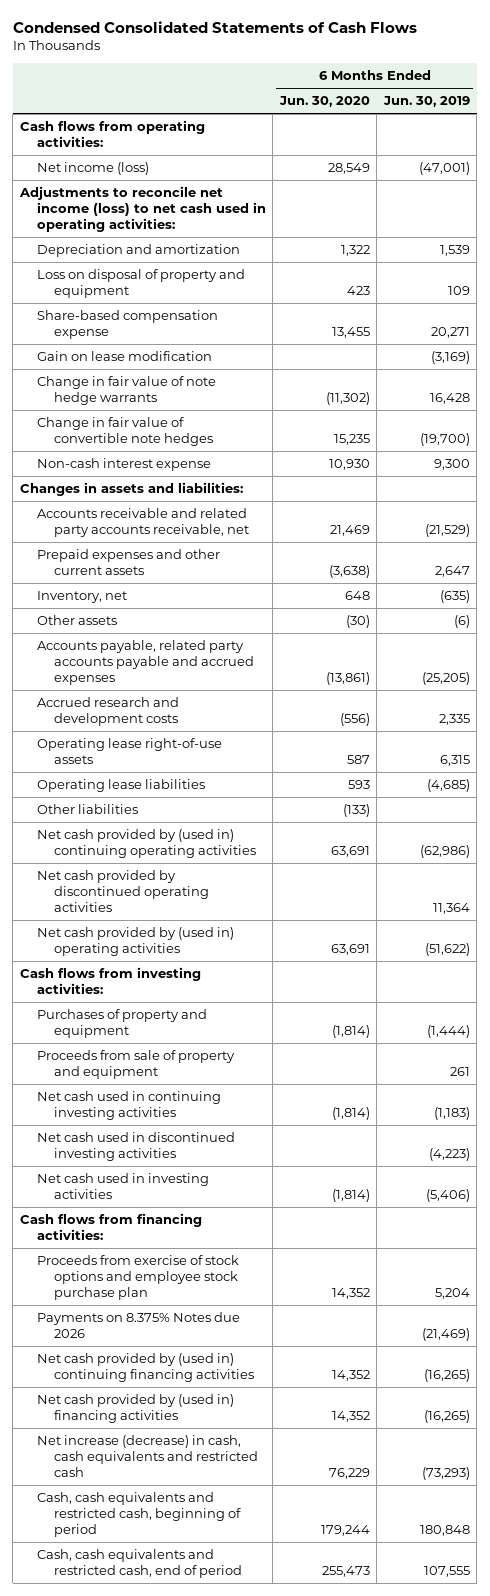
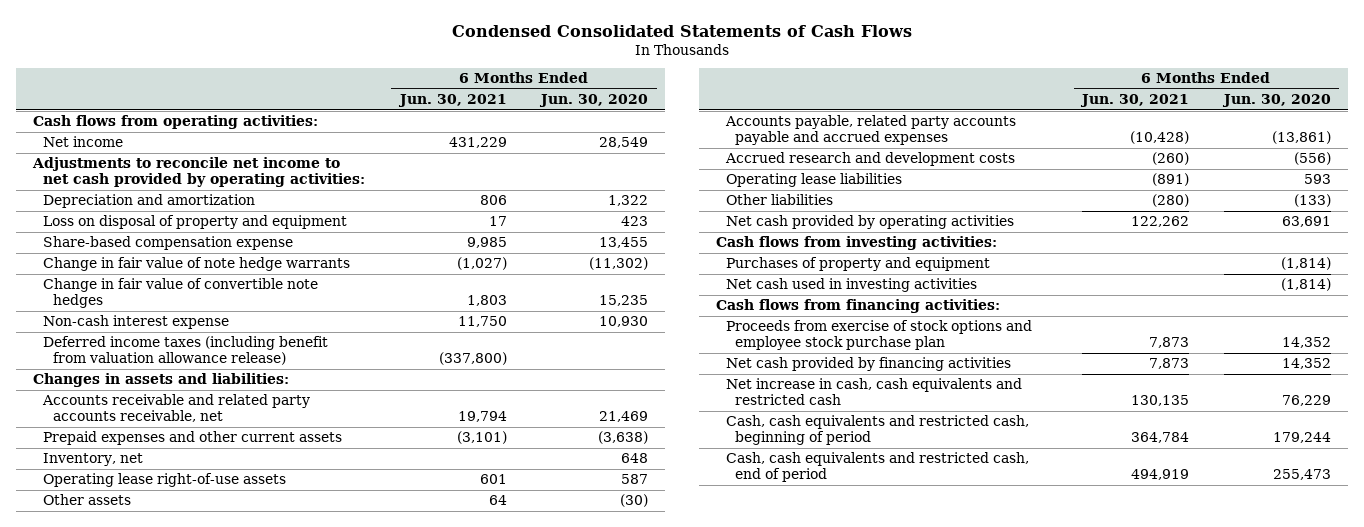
[382,96,470,108] Jun. 30, 2019 -> none
none -> [397,94,507,108] Jun. 30, 2021
[36,162,149,176] Net income (loss) -> [42,136,123,148] Net income
[18,186,266,232] Adjustments to reconcile net income (loss) to net cash used in operating activities: -> [32,157,365,188] Adjustments to reconcile net income to net cash provided by operating activities:
[36,351,212,362] Gain on lease modification -> none
none -> [42,336,328,366] Deferred income taxes (including benefit from valuation allowance release)
[36,738,222,764] Operating lease right-of-use assets -> [42,473,286,488] Operating lease right-of-use assets
[36,829,257,858] Net cash provided by (used in) continuing operating activities -> none
[36,870,210,912] Net cash provided by discontinued operating activities -> none
[36,927,234,956] Net cash provided by (used in) operating activities -> [725,215,1014,230] Net cash provided by operating activities
[36,1050,235,1079] Proceeds from sale of property and equipment -> none
[36,1091,221,1120] Net cash used in continuing investing activities -> none
[36,1132,235,1161] Net cash used in discontinued investing activities -> none
[36,1312,240,1338] Payments on 8.375% Notes due 2026 -> none
[36,1353,255,1382] Net cash provided by (used in) continuing financing activities -> none
[36,1394,234,1423] Net cash provided by (used in) financing activities -> [725,357,1011,372] Net cash provided by financing activities
[36,1435,259,1477] Net increase (decrease) in cash, cash equivalents and restricted cash -> [725,378,1022,406] Net increase in cash, cash equivalents and restricted cash

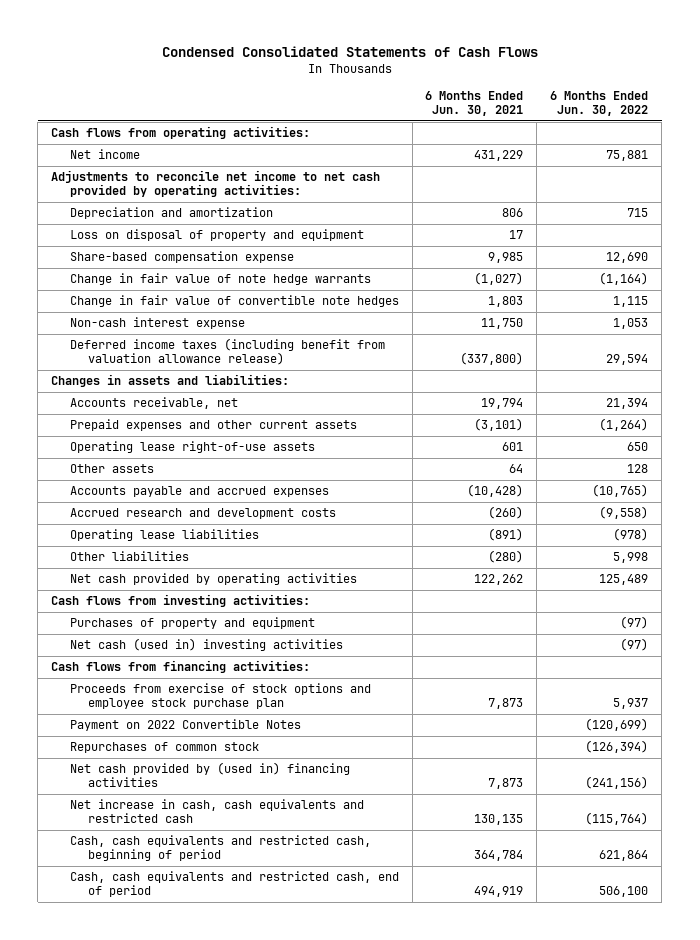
[539,94,649,108] Jun. 30, 2020 -> none
none -> [550,91,649,117] 6 Months Ended Jun. 30, 2022
[41,394,310,423] Accounts receivable and related party accounts receivable, net -> [69,397,238,410] Accounts receivable, net
[42,453,143,467] Inventory, net -> none
[724,115,1016,146] Accounts payable, related party accounts payable and accrued expenses -> [69,486,329,498] Accounts payable and accrued expenses
[725,278,977,293] Net cash used in investing activities -> [69,638,343,652] Net cash (used in) investing activities
none -> [69,719,301,732] Payment on 2022 Convertible Notes
none -> [69,742,259,754] Repurchases of common stock
[725,357,1011,372] Net cash provided by financing activities -> [69,762,350,788] Net cash provided by (used in) financing activities

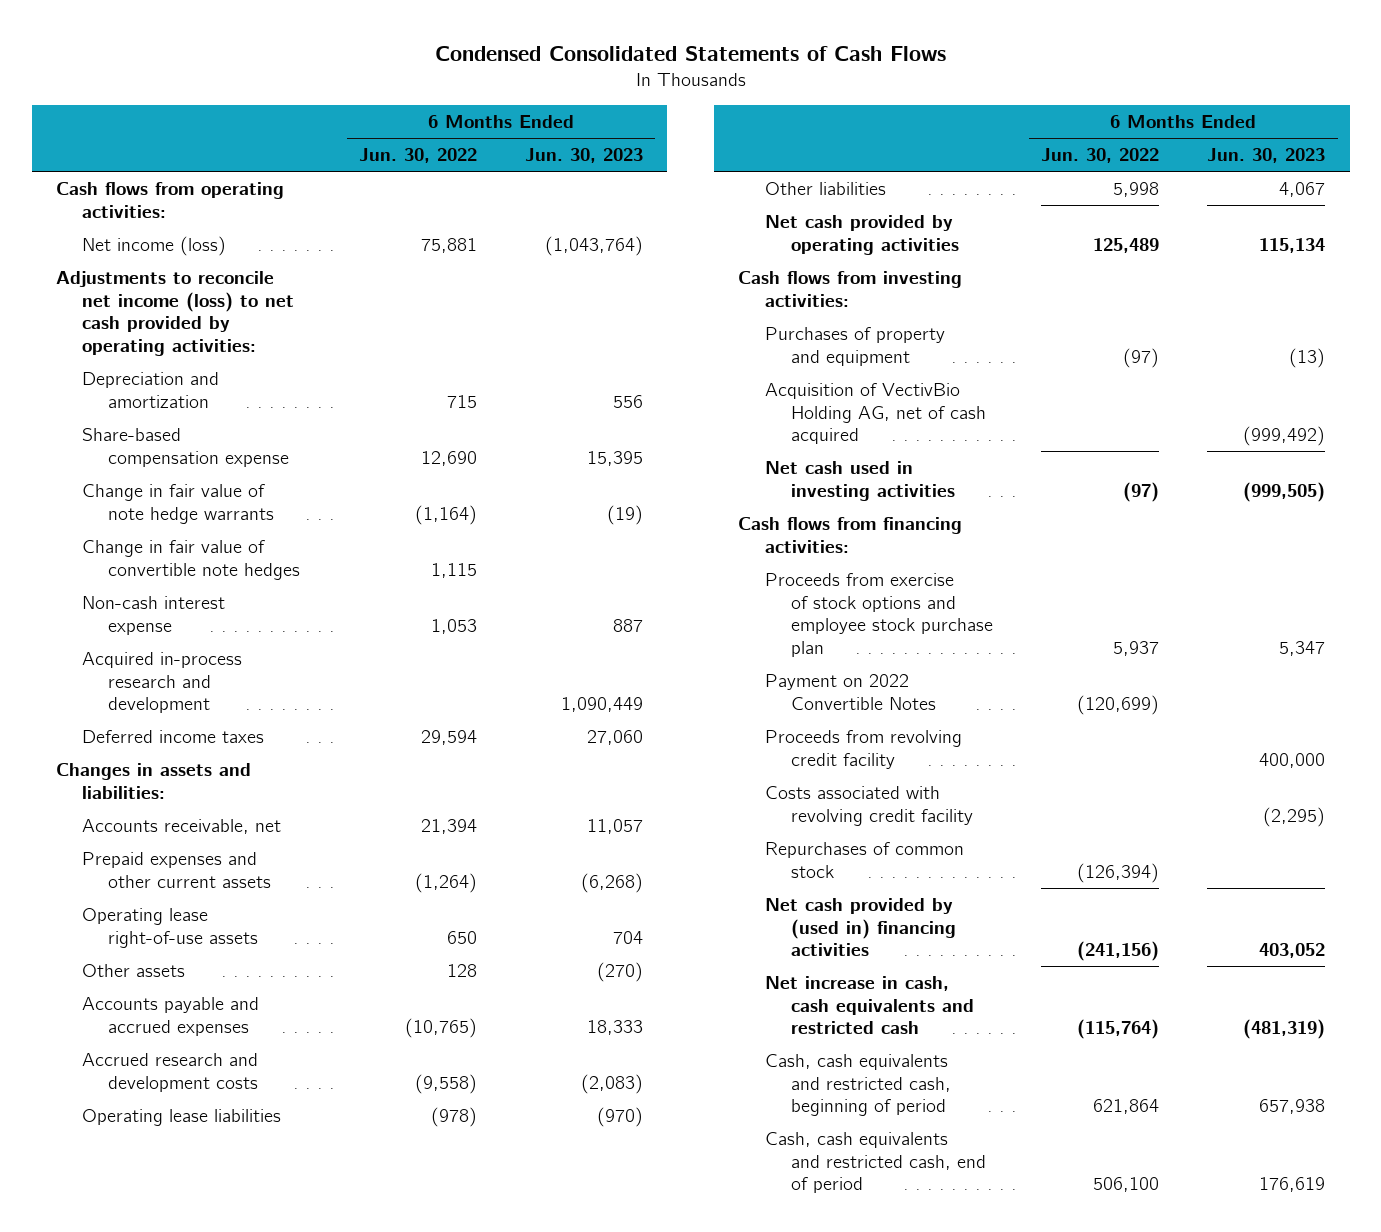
[425,91,524,117] 6 Months Ended Jun. 30, 2021 -> none
none -> [524,148,643,164] Jun. 30, 2023
[69,149,140,160] Net income -> [82,236,227,257] Net income (loss)
[51,170,381,198] Adjustments to reconcile net income to net cash provided by operating activities: -> [55,271,295,357] Adjustments to reconcile net income (loss) to net cash provided by operating activities:
[69,229,364,242] Loss on disposal of property and equipment -> none
none -> [82,652,243,714] Acquired in-process research and development
[69,338,385,366] Deferred income taxes (including benefit from valuation allowance release) -> [82,730,265,744] Deferred income taxes
none -> [764,383,986,445] Acquisition of VectivBio Holding AG, net of cash acquired
[69,638,343,652] Net cash (used in) investing activities -> [764,461,955,501] Net cash used in investing activities
none -> [764,730,962,769] Proceeds from revolving credit facility
none -> [764,786,973,826] Costs associated with revolving credit facility

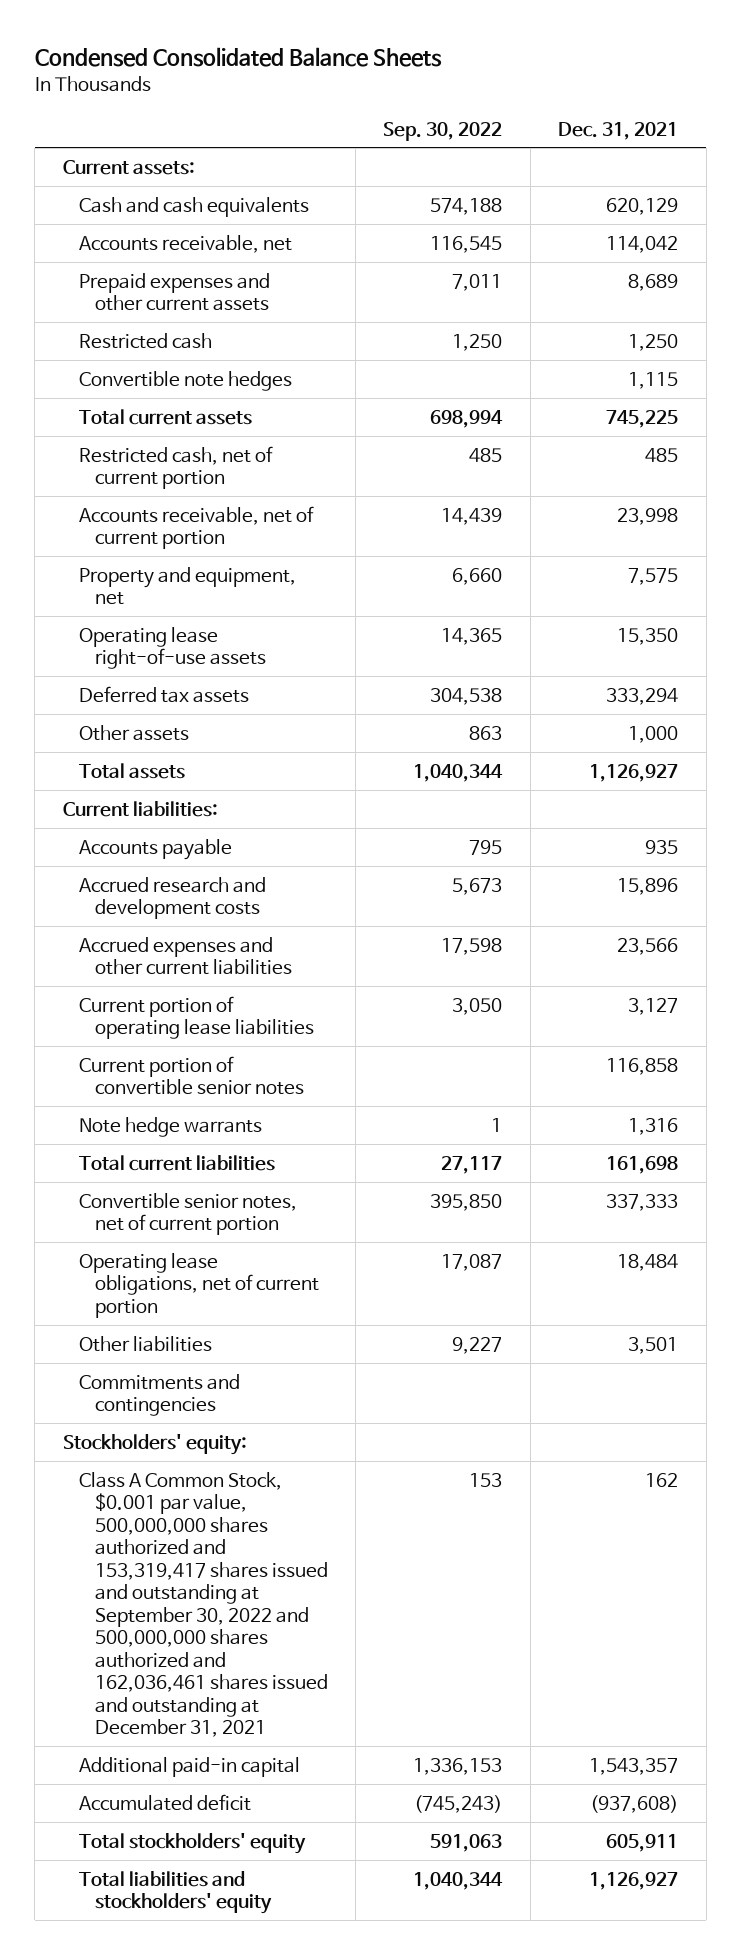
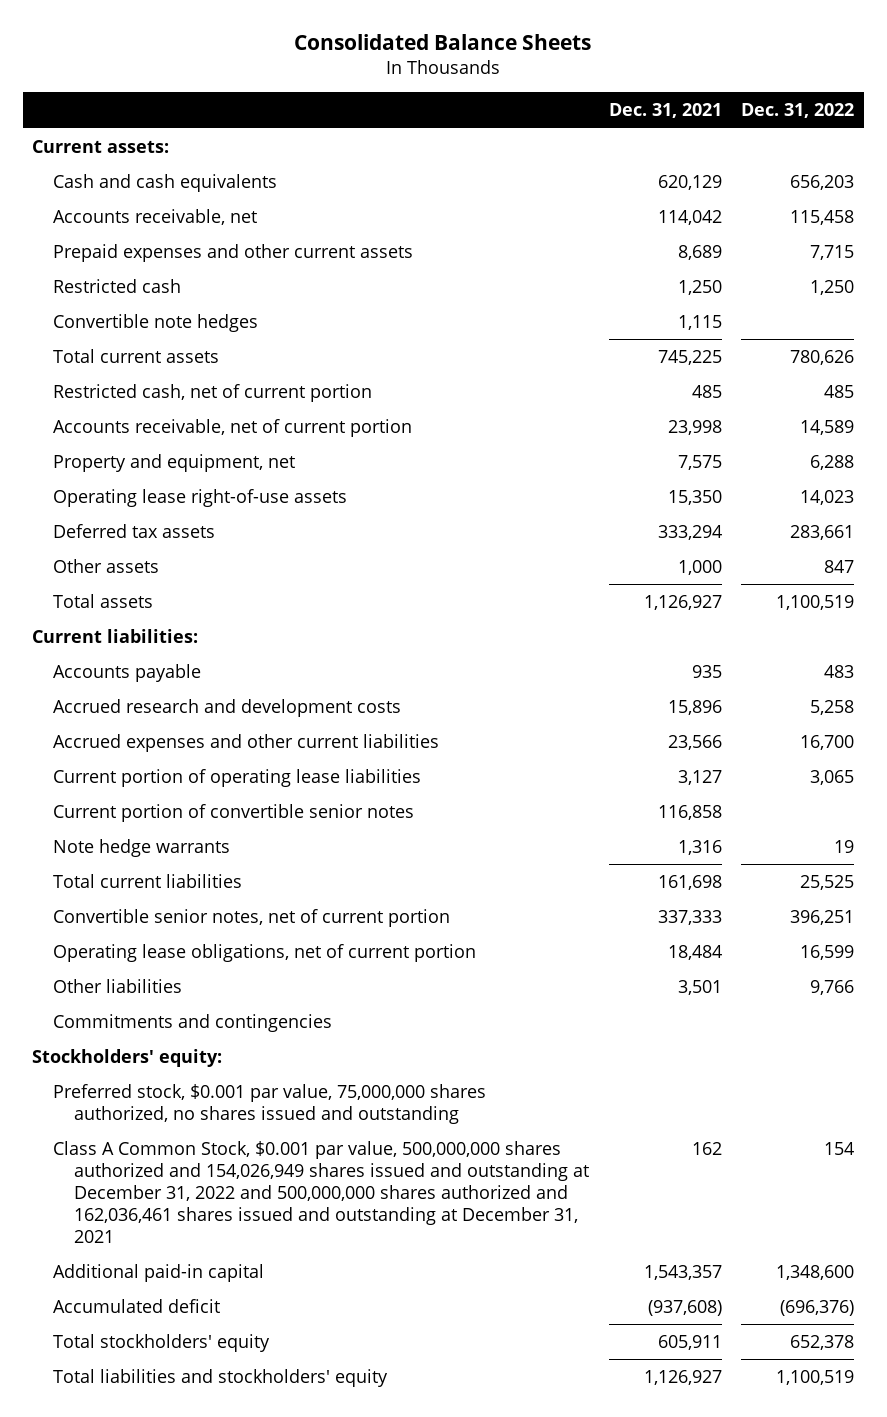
[34,46,442,67] Condensed Consolidated Balance Sheets -> [294,34,592,51] Consolidated Balance Sheets
[383,121,503,141] Sep. 30, 2022 -> none
none -> [741,103,855,119] Dec. 31, 2022
none -> [53,1084,487,1124] Preferred stock, $0.001 par value, 75,000,000 shares authorized, no shares issued and outstanding
[78,1471,328,1738] Class A Common Stock, $0.001 par value, 500,000,000 shares authorized and 153,319,417 shares issued and outstanding at September 30, 2022 and 500,000,000 shares authorized and 162,036,461 shares issued and outstanding at December 31, 2021 -> [53,1141,590,1243] Class A Common Stock, $0.001 par value, 500,000,000 shares authorized and 154,026,949 shares issued and outstanding at December 31, 2022 and 500,000,000 shares authorized and 162,036,461 shares issued and outstanding at December 31, 2021

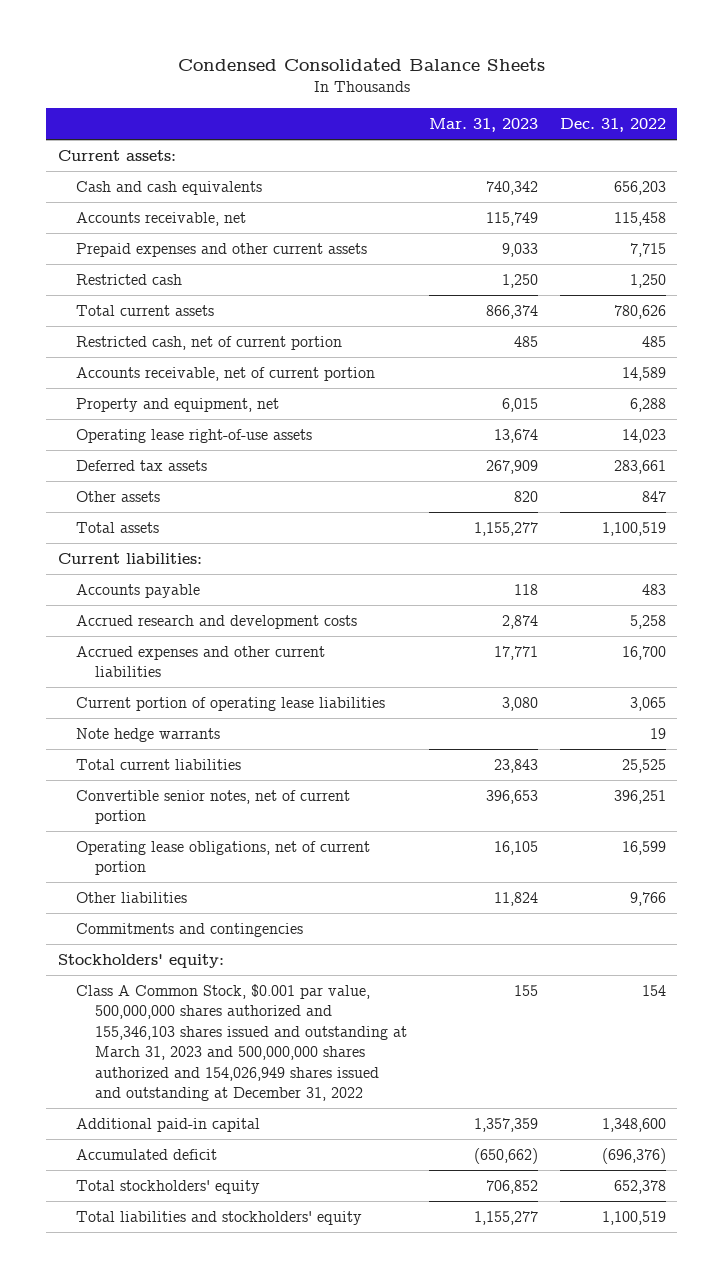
[294,34,592,51] Consolidated Balance Sheets -> [177,57,545,71] Condensed Consolidated Balance Sheets
[608,103,722,119] Dec. 31, 2021 -> none
none -> [428,118,538,133] Mar. 31, 2023
[53,314,259,333] Convertible note hedges -> none
[53,804,415,823] Current portion of convertible senior notes -> none
[53,1084,487,1124] Preferred stock, $0.001 par value, 75,000,000 shares authorized, no shares issued and outstanding -> none
[53,1141,590,1243] Class A Common Stock, $0.001 par value, 500,000,000 shares authorized and 154,026,949 shares issued and outstanding at December 31, 2022 and 500,000,000 shares authorized and 162,036,461 shares issued and outstanding at December 31, 2021 -> [76,983,407,1102] Class A Common Stock, $0.001 par value, 500,000,000 shares authorized and 155,346,103 shares issued and outstanding at March 31, 2023 and 500,000,000 shares authorized and 154,026,949 shares issued and outstanding at December 31, 2022

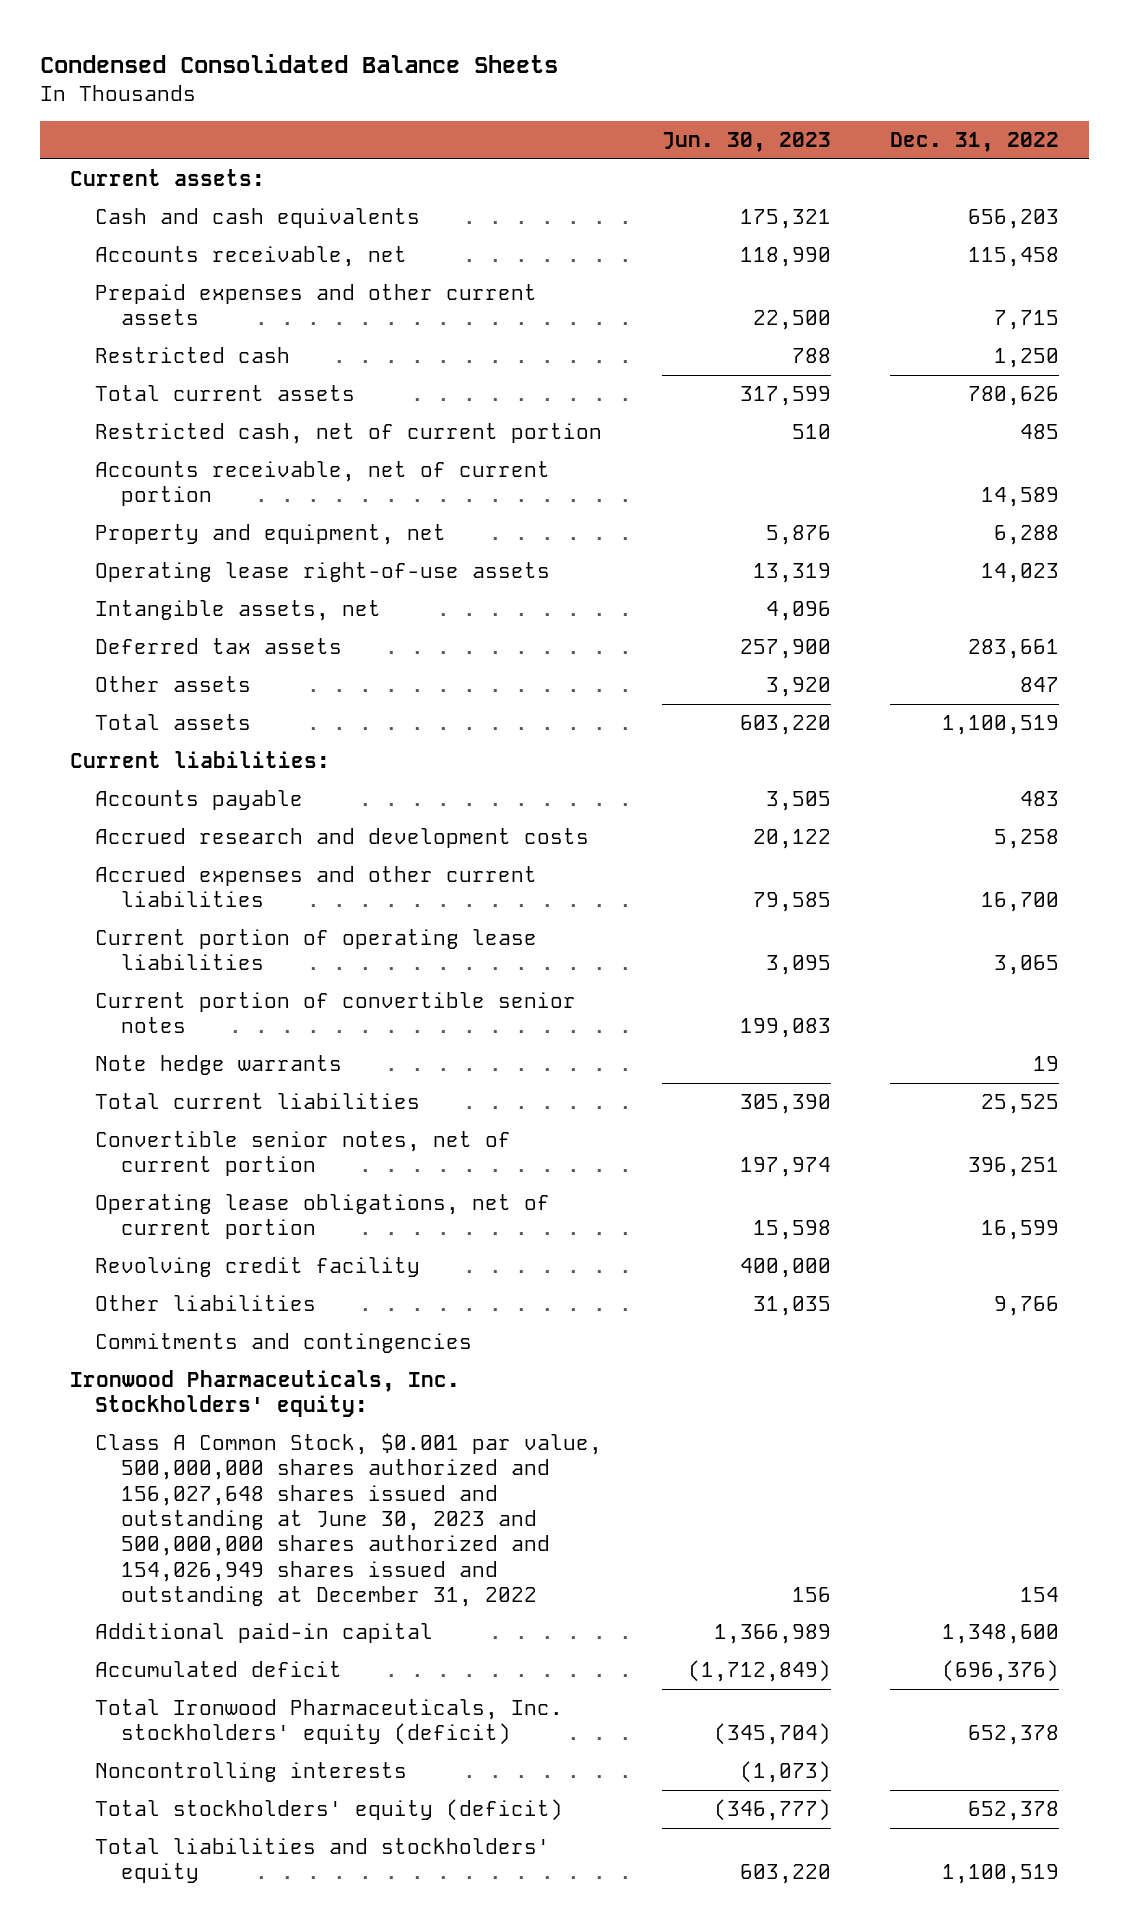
[428,118,538,133] Mar. 31, 2023 -> none
none -> [661,132,831,153] Jun. 30, 2023
none -> [95,600,382,622] Intangible assets, net
none -> [95,992,577,1034] Current portion of convertible senior notes
none -> [95,1257,421,1278] Revolving credit facility
[57,953,224,968] Stockholders' equity: -> [70,1370,461,1418] Ironwood Pharmaceuticals, Inc. Stockholders' equity:
[76,983,407,1102] Class A Common Stock, $0.001 par value, 500,000,000 shares authorized and 155,346,103 shares issued and outstanding at March 31, 2023 and 500,000,000 shares authorized and 154,026,949 shares issued and outstanding at December 31, 2022 -> [95,1433,603,1607] Class A Common Stock, $0.001 par value, 500,000,000 shares authorized and 156,027,648 shares issued and outstanding at June 30, 2023 and 500,000,000 shares authorized and 154,026,949 shares issued and outstanding at December 31, 2022
[76,1179,261,1194] Total stockholders' equity -> [95,1699,564,1746] Total Ironwood Pharmaceuticals, Inc. stockholders' equity (deficit)
none -> [95,1762,408,1783] Noncontrolling interests
none -> [95,1799,564,1822] Total stockholders' equity (deficit)

